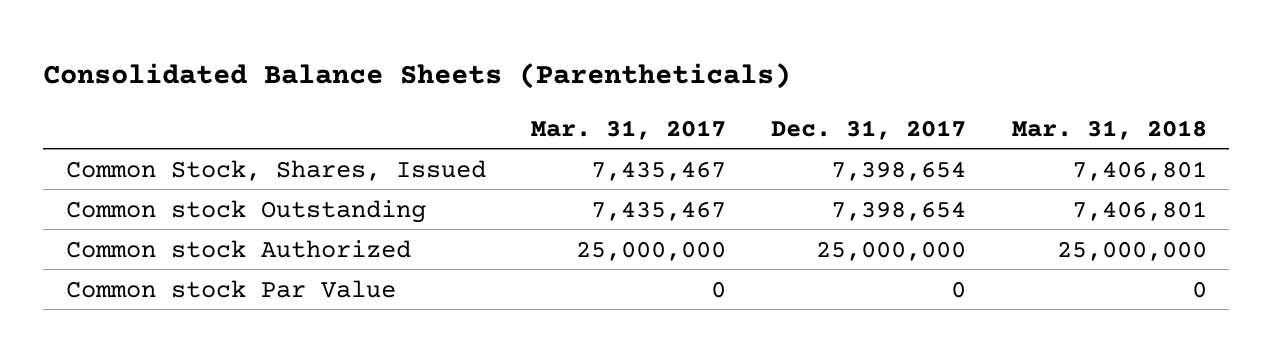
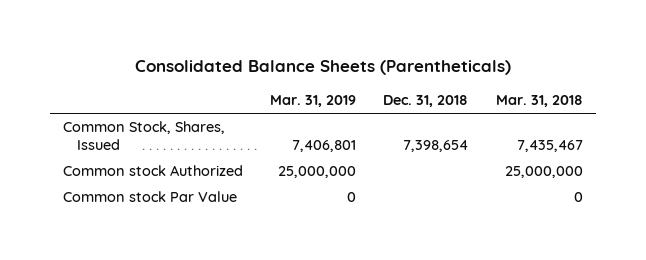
[531,119,727,140] Mar. 31, 2017 -> none
[771,119,967,140] Dec. 31, 2017 -> none
none -> [270,95,357,108] Mar. 31, 2019
none -> [383,95,469,108] Dec. 31, 2018
[65,199,426,223] Common stock Outstanding -> none
[1071,160,1207,181] 7,406,801 -> [516,139,583,152] 7,435,467

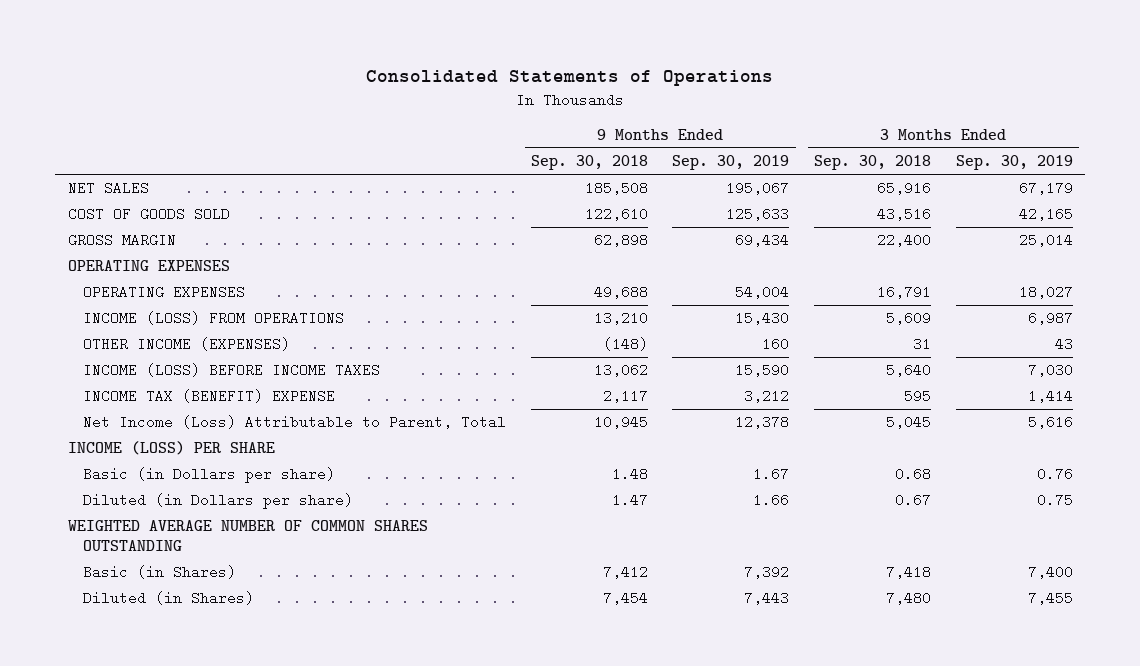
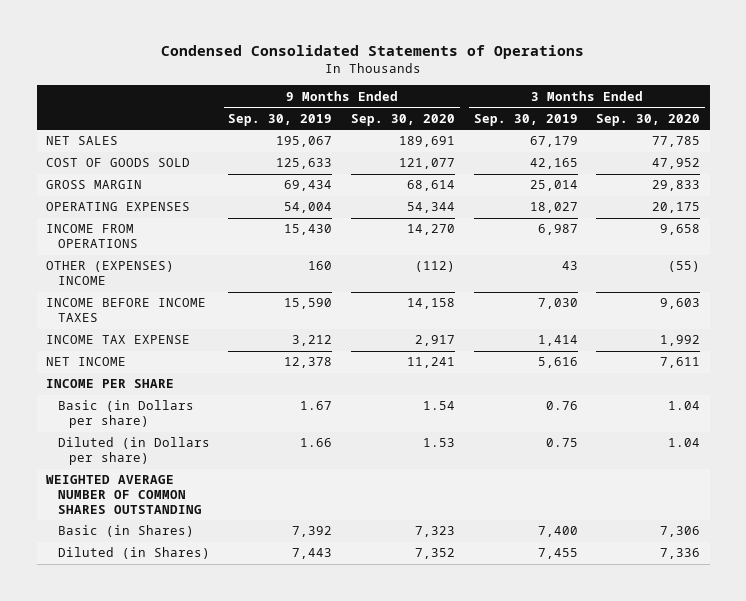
[366,69,774,86] Consolidated Statements of Operations -> [161,45,585,60] Condensed Consolidated Statements of Operations
[530,155,648,171] Sep. 30, 2018 -> none
[814,155,932,171] Sep. 30, 2018 -> none
none -> [350,113,455,126] Sep. 30, 2020
none -> [596,113,701,126] Sep. 30, 2020
[67,260,230,272] OPERATING EXPENSES -> none
[83,311,345,326] INCOME (LOSS) FROM OPERATIONS -> [46,224,138,249] INCOME FROM OPERATIONS
[83,337,291,352] OTHER INCOME (EXPENSES) -> [46,261,175,286] OTHER (EXPENSES) INCOME
[83,363,381,378] INCOME (LOSS) BEFORE INCOME TAXES -> [46,298,207,323] INCOME BEFORE INCOME TAXES
[83,389,336,404] INCOME TAX (BENEFIT) EXPENSE -> [46,335,191,345] INCOME TAX EXPENSE
[83,415,507,430] Net Income (Loss) Attributable to Parent, Total -> [46,357,127,367] NET INCOME
[67,441,275,456] INCOME (LOSS) PER SHARE -> [46,379,175,389] INCOME PER SHARE

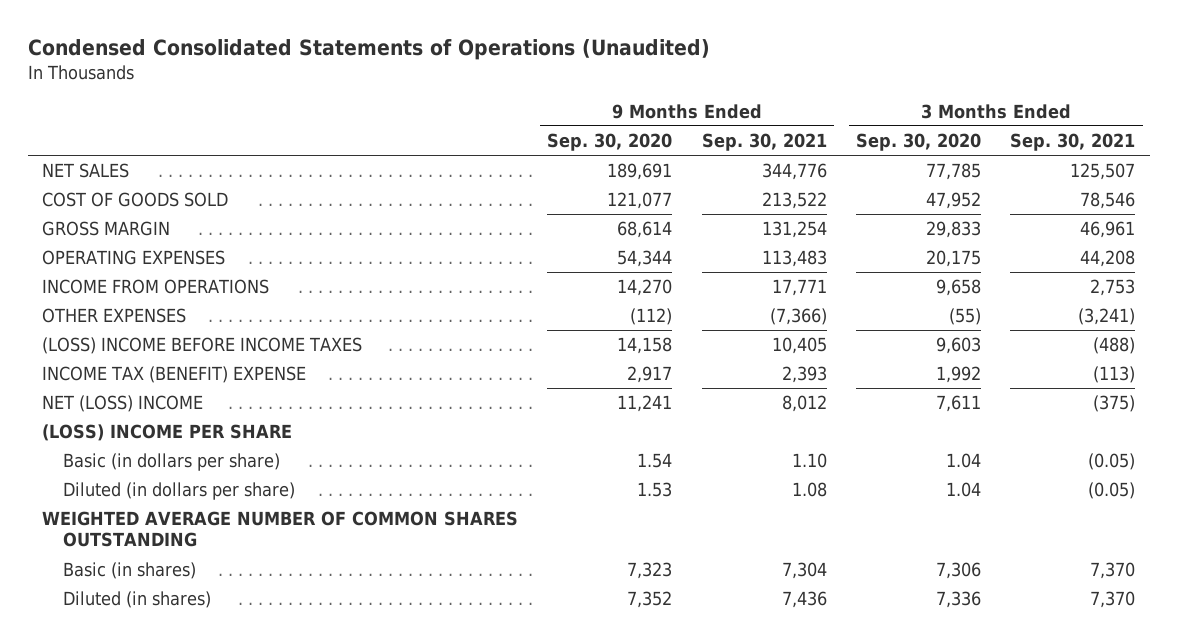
[161,45,585,60] Condensed Consolidated Statements of Operations -> [27,39,710,61] Condensed Consolidated Statements of Operations (Unaudited)
[228,113,333,126] Sep. 30, 2019 -> none
[473,113,578,126] Sep. 30, 2019 -> none
none -> [701,132,827,151] Sep. 30, 2021
none -> [1010,132,1136,151] Sep. 30, 2021
[46,261,175,286] OTHER (EXPENSES) INCOME -> [42,308,187,324] OTHER EXPENSES
[46,298,207,323] INCOME BEFORE INCOME TAXES -> [42,337,363,355] (LOSS) INCOME BEFORE INCOME TAXES
[46,335,191,345] INCOME TAX EXPENSE -> [42,366,307,384] INCOME TAX (BENEFIT) EXPENSE
[46,357,127,367] NET INCOME -> [42,395,204,413] NET (LOSS) INCOME
[46,379,175,389] INCOME PER SHARE -> [42,424,293,442] (LOSS) INCOME PER SHARE
[57,400,194,429] Basic (in Dollars per share) -> [62,453,280,472] Basic (in dollars per share)
[57,437,210,466] Diluted (in Dollars per share) -> [62,482,295,501] Diluted (in dollars per share)
[57,525,194,538] Basic (in Shares) -> [62,562,196,580] Basic (in shares)
[57,547,210,560] Diluted (in Shares) -> [62,591,211,609] Diluted (in shares)

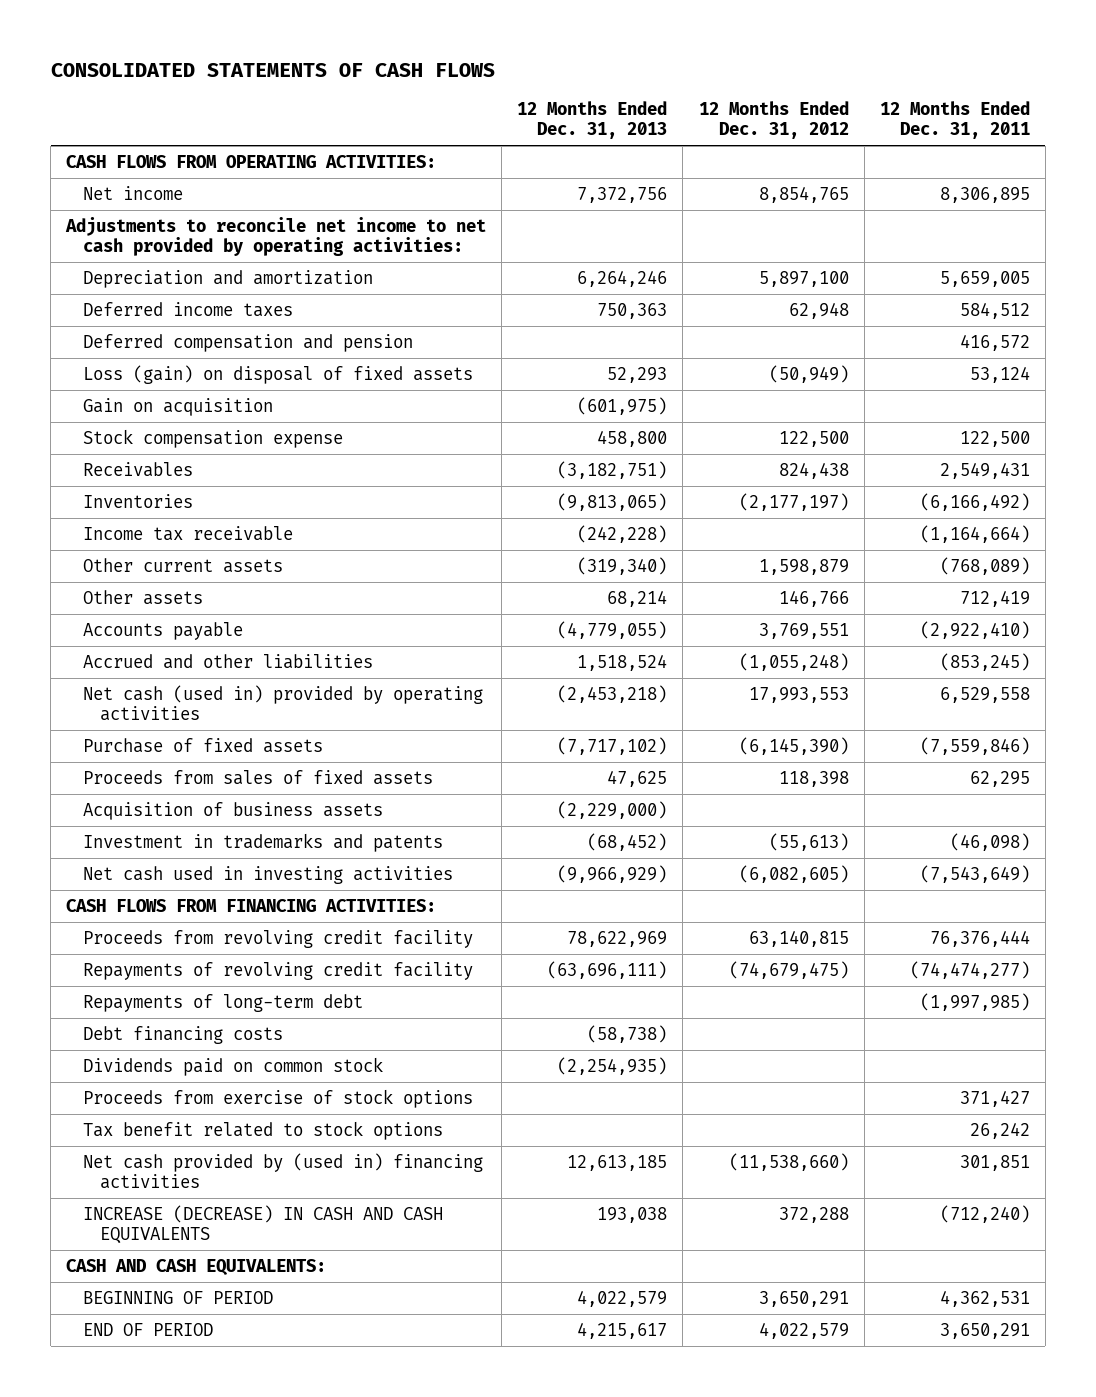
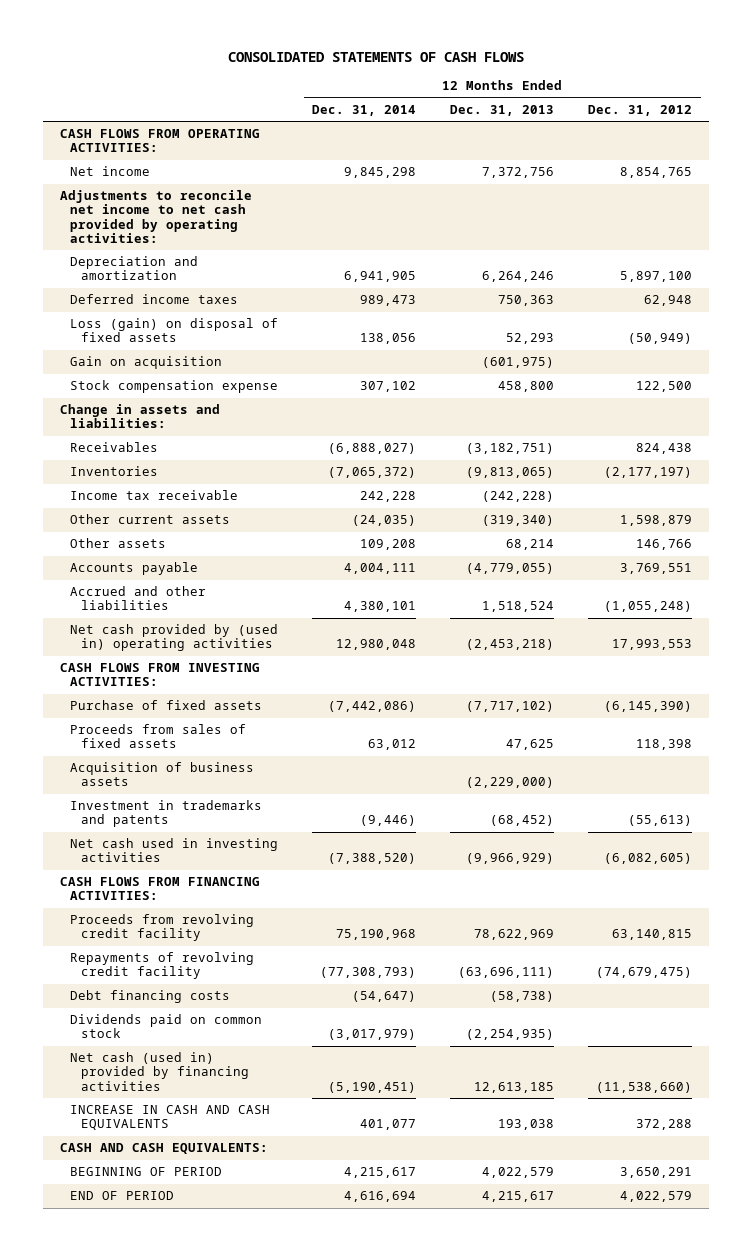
[879,101,1030,140] 12 Months Ended Dec. 31, 2011 -> none
none -> [312,104,417,116] Dec. 31, 2014
[83,333,414,352] Deferred compensation and pension -> none
none -> [59,404,220,429] Change in assets and liabilities:
[83,684,484,721] Net cash (used in) provided by operating activities -> [70,624,279,652] Net cash provided by (used in) operating activities
none -> [59,663,260,687] CASH FLOWS FROM INVESTING ACTIVITIES:
[83,993,364,1012] Repayments of long-term debt -> none
[83,1088,474,1108] Proceeds from exercise of stock options -> none
[83,1120,444,1140] Tax benefit related to stock options -> none
[83,1152,484,1189] Net cash provided by (used in) financing activities -> [70,1052,249,1091] Net cash (used in) provided by financing activities
[83,1204,444,1244] INCREASE (DECREASE) IN CASH AND CASH EQUIVALENTS -> [70,1105,271,1131] INCREASE IN CASH AND CASH EQUIVALENTS

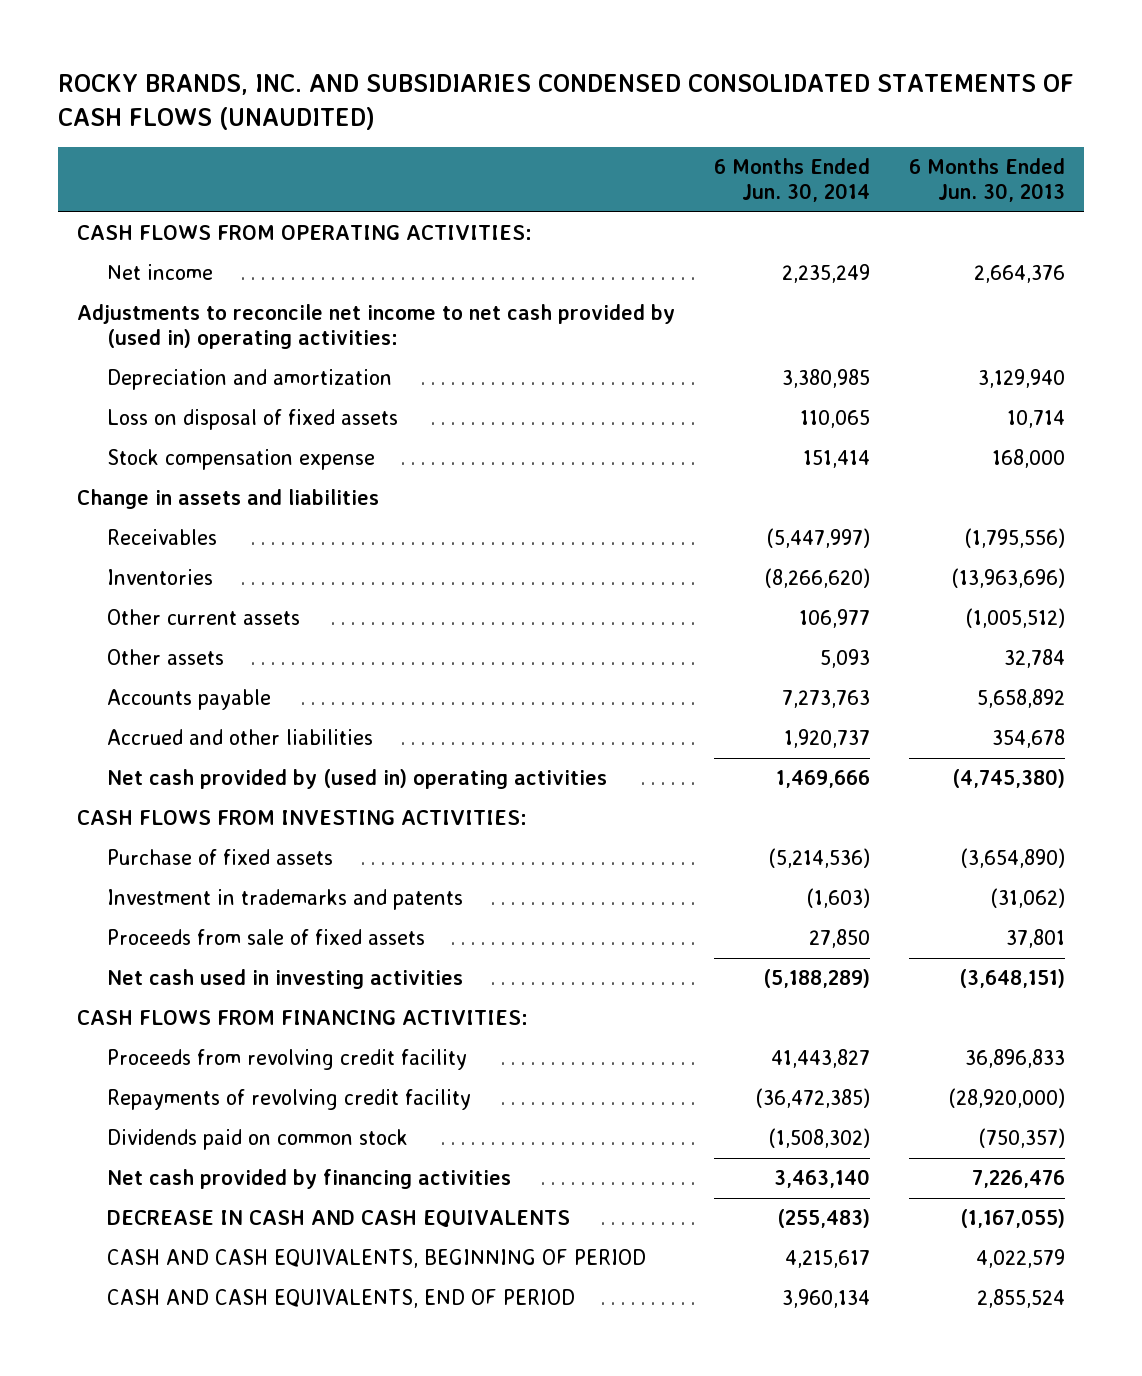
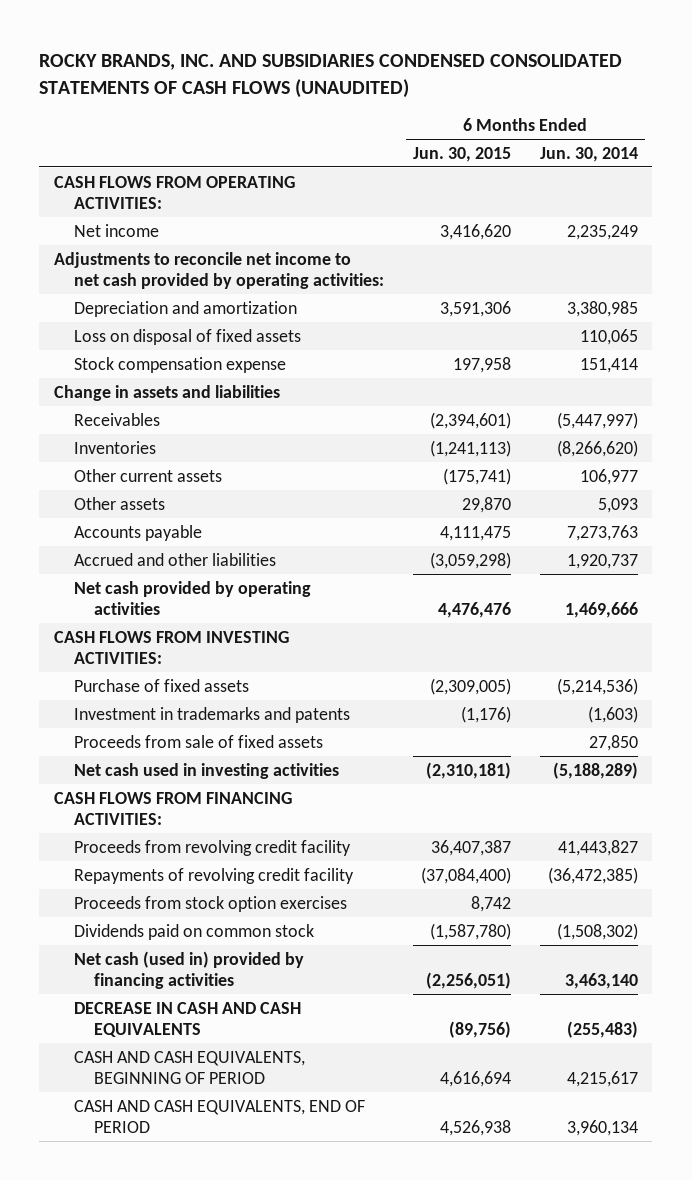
[908,158,1065,203] 6 Months Ended Jun. 30, 2013 -> none
none -> [412,146,511,162] Jun. 30, 2015
[77,304,676,350] Adjustments to reconcile net income to net cash provided by (used in) operating activities: -> [53,251,385,289] Adjustments to reconcile net income to net cash provided by operating activities:
[107,769,608,790] Net cash provided by (used in) operating activities -> [74,580,312,615] Net cash provided by operating activities
none -> [74,895,348,912] Proceeds from stock option exercises
[107,1169,512,1190] Net cash provided by financing activities -> [74,950,305,989] Net cash (used in) provided by financing activities

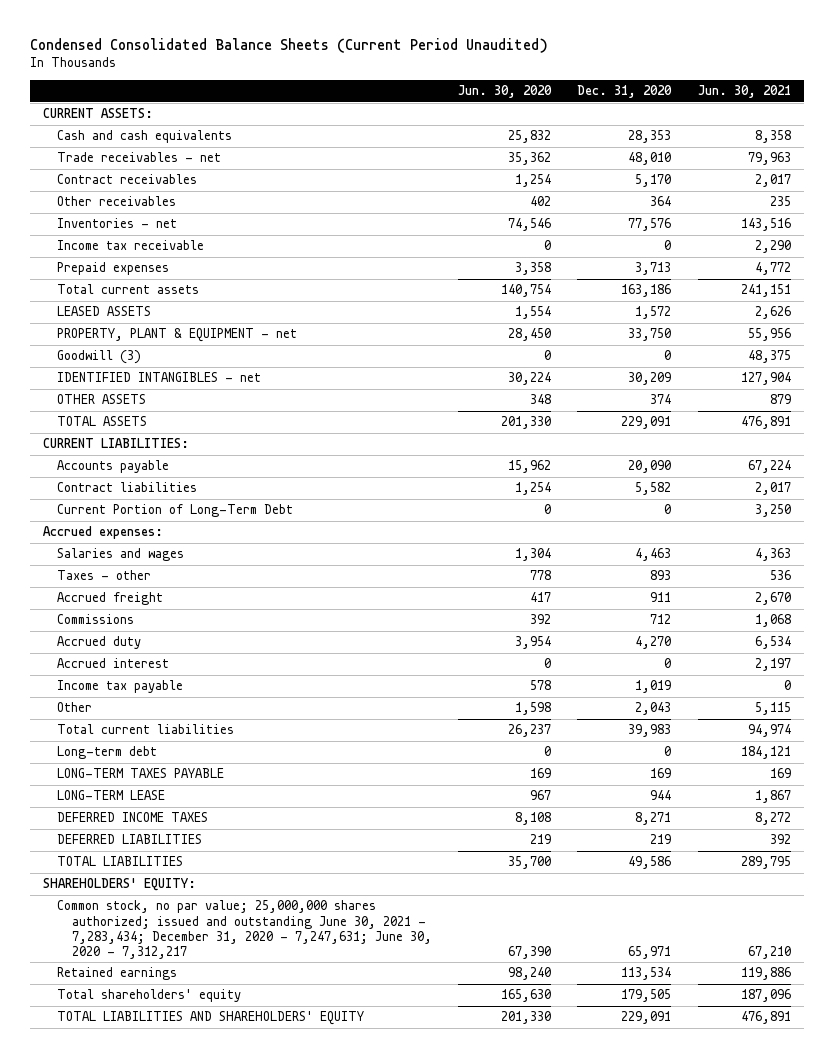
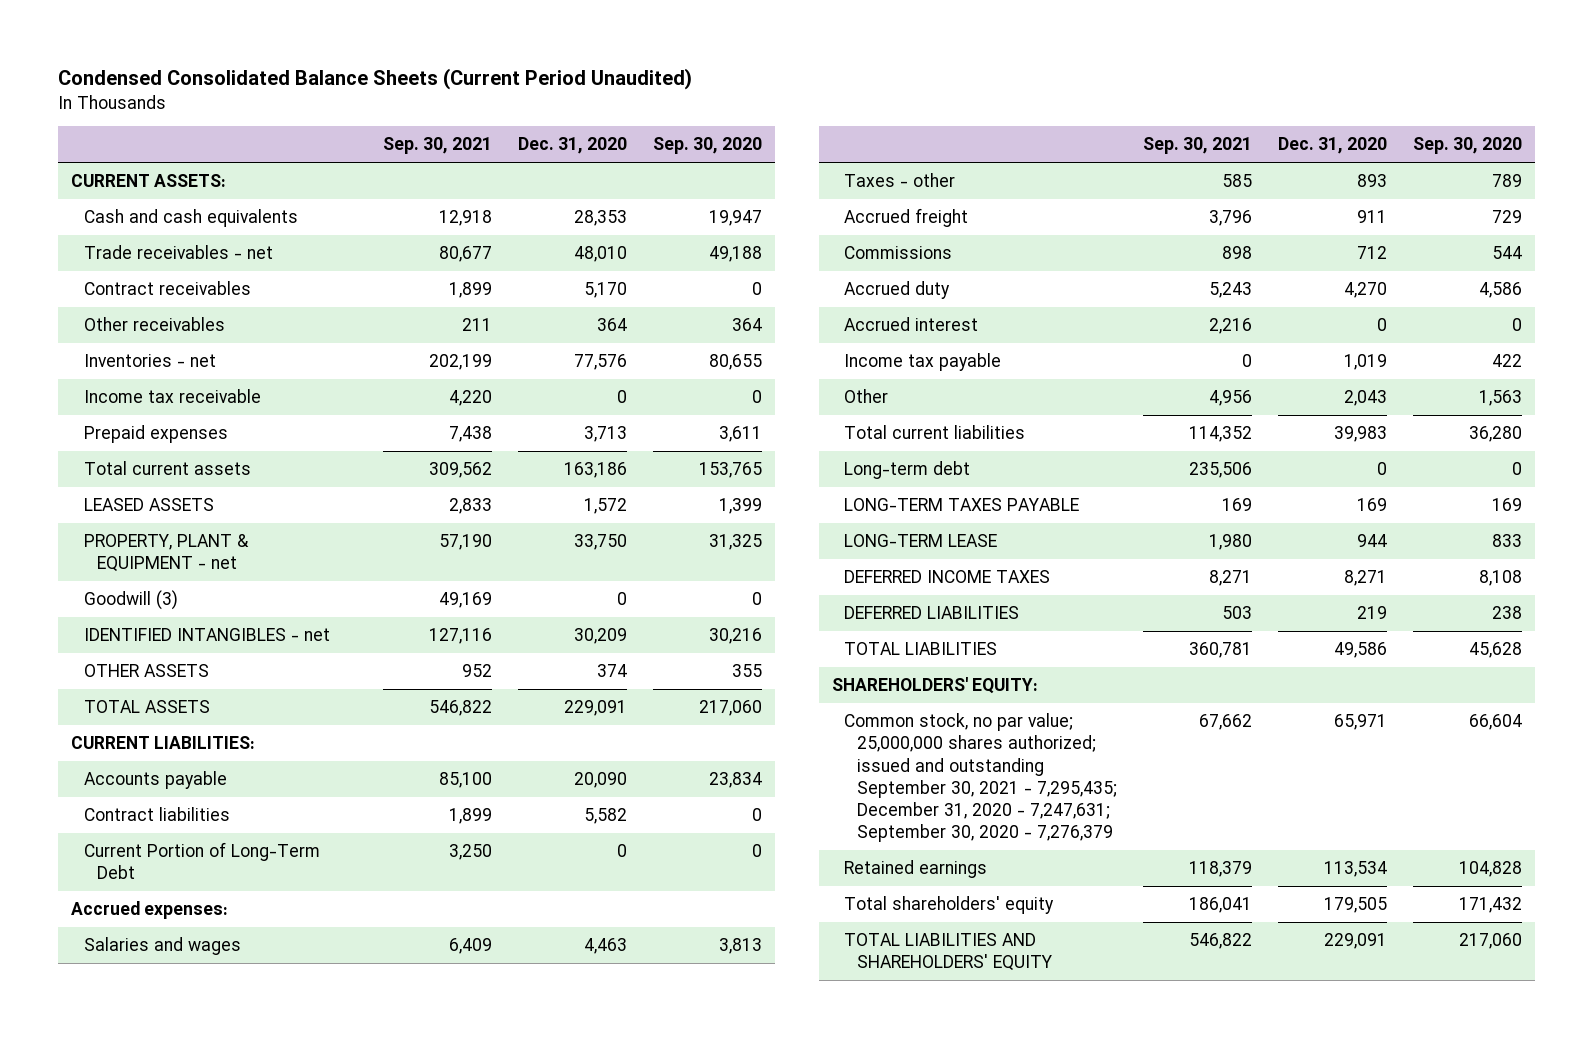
[458,85,553,99] Jun. 30, 2020 -> none
[697,85,791,99] Jun. 30, 2021 -> none
none -> [382,137,492,155] Sep. 30, 2021
none -> [652,137,762,155] Sep. 30, 2020
[57,900,432,959] Common stock, no par value; 25,000,000 shares authorized; issued and outstanding June 30, 2021 - 7,283,434; December 31, 2020 - 7,247,631; June 30, 2020 - 7,312,217 -> [844,713,1118,843] Common stock, no par value; 25,000,000 shares authorized; issued and outstanding September 30, 2021 - 7,295,435; December 31, 2020 - 7,247,631; September 30, 2020 - 7,276,379

